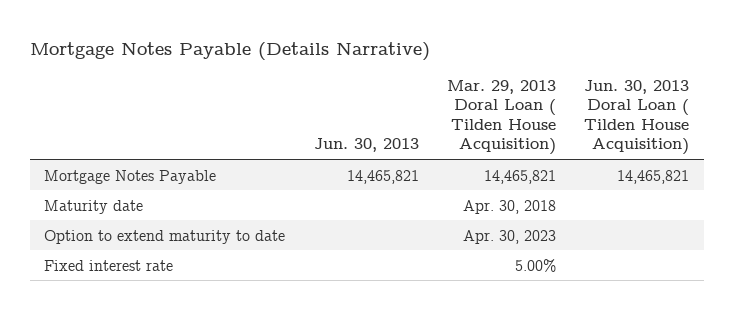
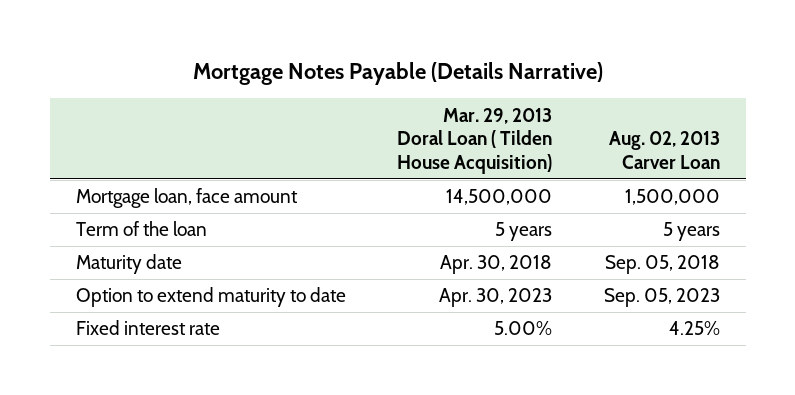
[313,138,419,153] Jun. 30, 2013 -> none
[584,79,690,156] Jun. 30, 2013 Doral Loan ( Tilden House Acquisition) -> none
none -> [608,131,720,169] Aug. 02, 2013 Carver Loan
[44,169,217,184] Mortgage Notes Payable -> none
none -> [75,188,298,209] Mortgage loan, face amount
none -> [75,221,207,237] Term of the loan

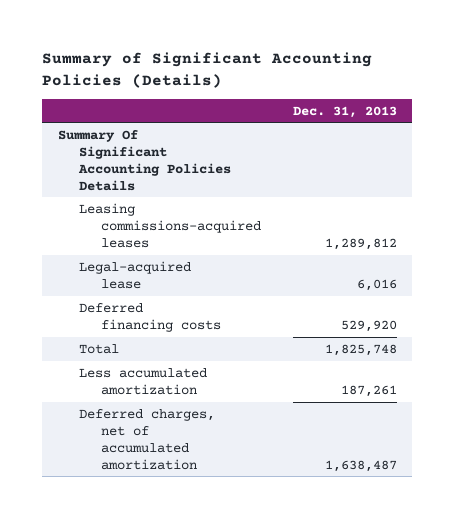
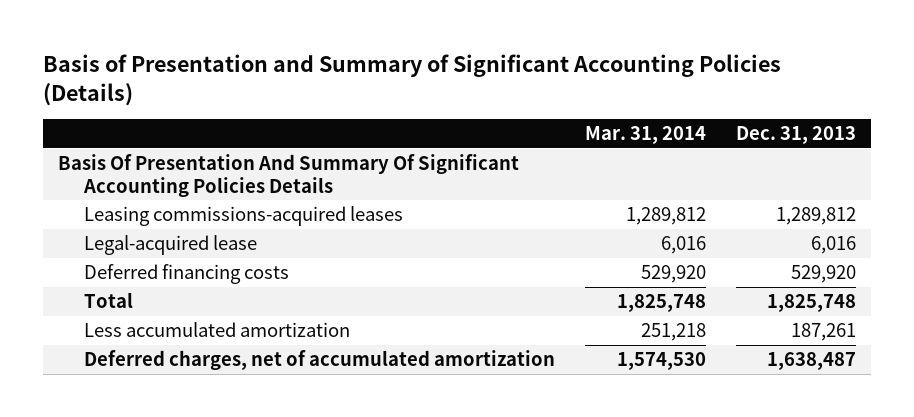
[41,52,372,88] Summary of Significant Accounting Policies (Details) -> [43,54,782,106] Basis of Presentation and Summary of Significant Accounting Policies (Details)
none -> [584,126,706,145] Mar. 31, 2014
[57,129,232,191] Summary Of Significant Accounting Policies Details -> [58,154,520,197] Basis Of Presentation And Summary Of Significant Accounting Policies Details

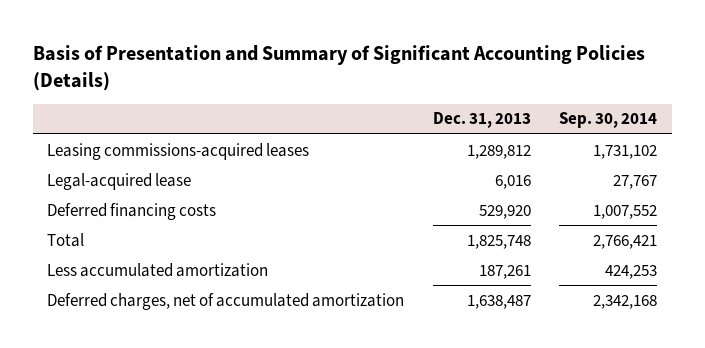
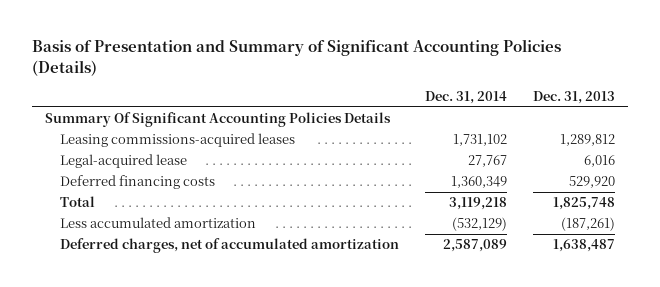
[559,112,658,129] Sep. 30, 2014 -> none
none -> [424,91,507,105] Dec. 31, 2014
none -> [45,112,392,128] Summary Of Significant Accounting Policies Details
[478,264,531,279] 187,261 -> [561,217,616,232] (187,261)

